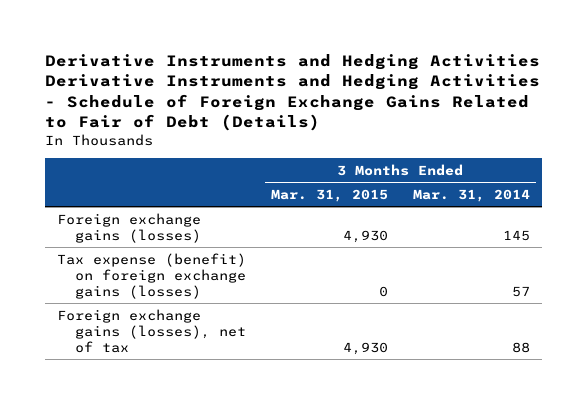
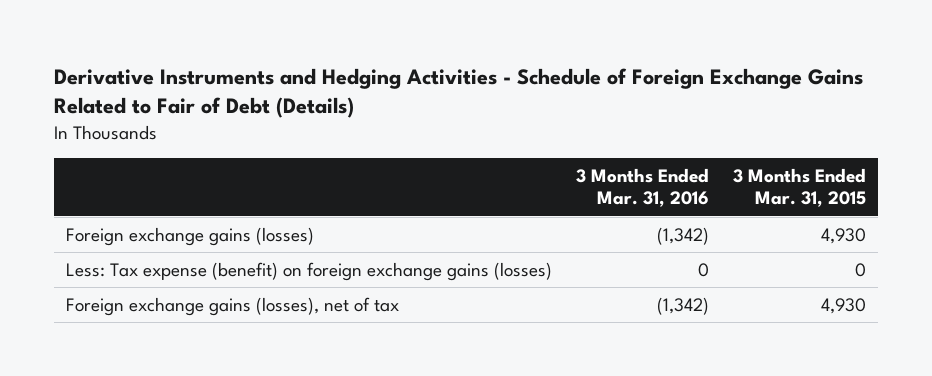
[45,53,541,132] Derivative Instruments and Hedging Activities Derivative Instruments and Hedging Activities - Schedule of Foreign Exchange Gains Related to Fair of Debt (Details) -> [53,67,863,119] Derivative Instruments and Hedging Activities - Schedule of Foreign Exchange Gains Related to Fair of Debt (Details)
[412,188,530,202] Mar. 31, 2014 -> none
none -> [575,167,709,208] 3 Months Ended Mar. 31, 2016
[57,252,247,299] Tax expense (benefit) on foreign exchange gains (losses) -> [65,261,552,281] Less: Tax expense (benefit) on foreign exchange gains (losses)

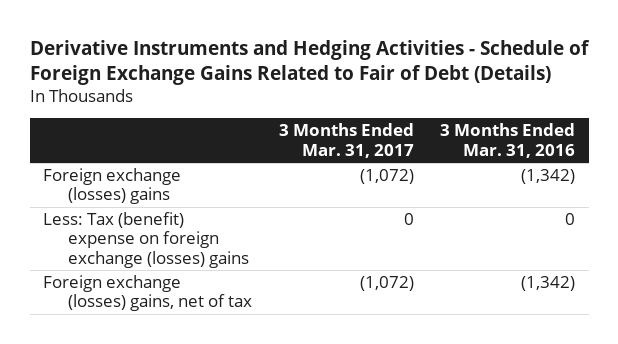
[732,167,866,208] 3 Months Ended Mar. 31, 2015 -> none
none -> [278,123,414,158] 3 Months Ended Mar. 31, 2017
[65,226,314,246] Foreign exchange gains (losses) -> [42,167,181,205] Foreign exchange (losses) gains
[65,261,552,281] Less: Tax expense (benefit) on foreign exchange gains (losses) -> [42,211,250,268] Less: Tax (benefit) expense on foreign exchange (losses) gains
[65,296,399,316] Foreign exchange gains (losses), net of tax -> [42,274,253,312] Foreign exchange (losses) gains, net of tax

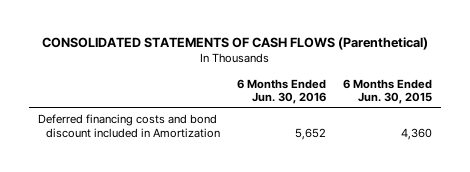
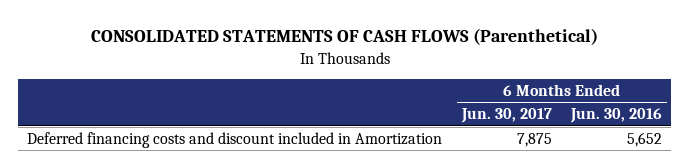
[343,78,433,105] 6 Months Ended Jun. 30, 2015 -> none
none -> [460,108,552,124] Jun. 30, 2017
[37,114,220,138] Deferred financing costs and bond discount included in Amortization -> [27,131,443,148] Deferred financing costs and discount included in Amortization

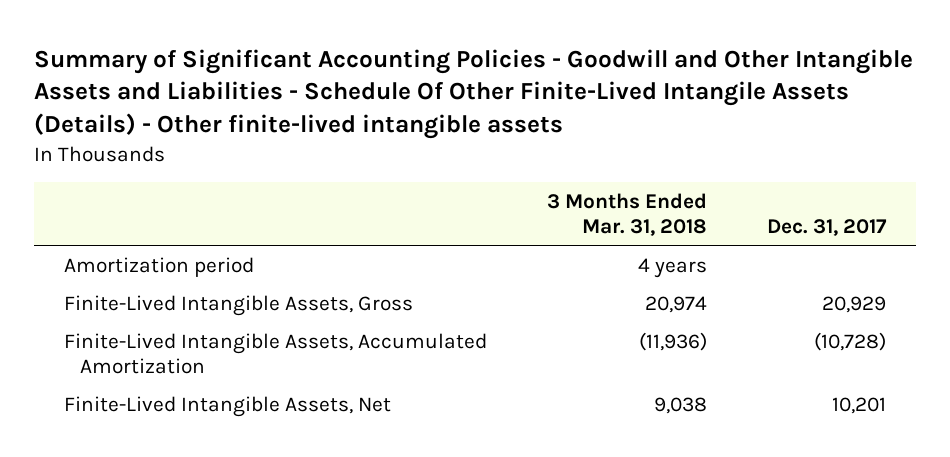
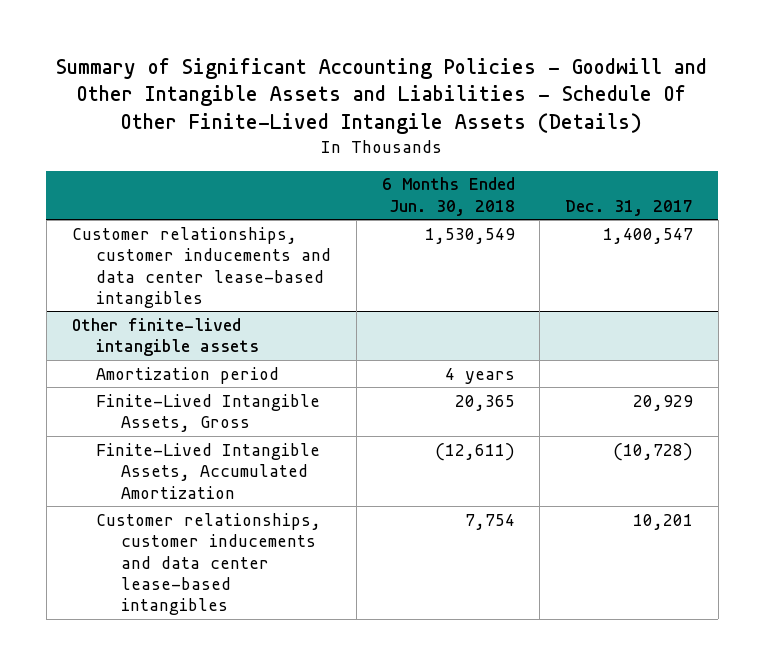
[33,48,913,140] Summary of Significant Accounting Policies - Goodwill and Other Intangible Assets and Liabilities - Schedule Of Other Finite-Lived Intangile Assets (Details) - Other finite-lived intangible assets -> [56,57,708,134] Summary of Significant Accounting Policies - Goodwill and Other Intangible Assets and Liabilities - Schedule Of Other Finite-Lived Intangile Assets (Details)
[546,192,707,236] 3 Months Ended Mar. 31, 2018 -> none
none -> [381,177,515,216] 6 Months Ended Jun. 30, 2018
none -> [71,226,332,308] Customer relationships, customer inducements and data center lease-based intangibles
none -> [71,317,260,357] Other finite-lived intangible assets
[63,395,391,417] Finite-Lived Intangible Assets, Net -> [96,512,322,616] Customer relationships, customer inducements and data center lease-based intangibles

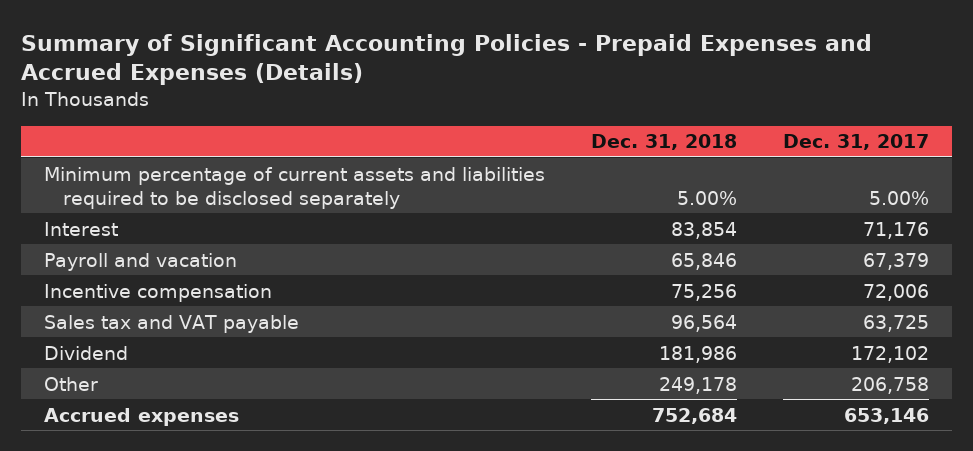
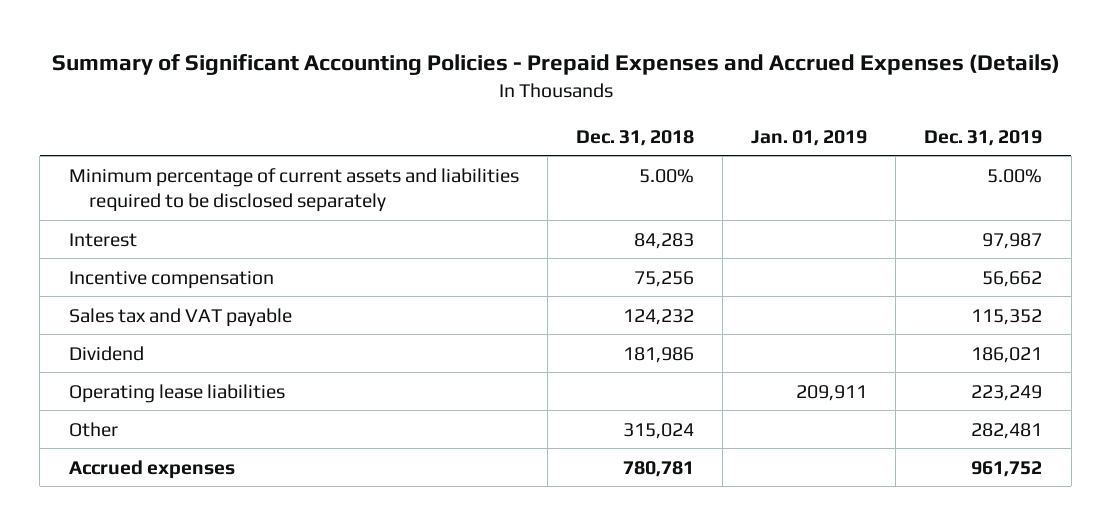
[783,134,930,151] Dec. 31, 2017 -> none
none -> [751,129,868,146] Jan. 01, 2019
none -> [924,129,1043,146] Dec. 31, 2019
[43,252,237,271] Payroll and vacation -> none
[671,221,738,239] 83,854 -> [633,232,694,249] 84,283
[671,314,738,332] 96,564 -> [622,308,694,325] 124,232
none -> [68,383,285,403] Operating lease liabilities
[659,376,738,394] 249,178 -> [622,422,694,439] 315,024
[652,407,738,424] 752,684 -> [622,460,694,477] 780,781

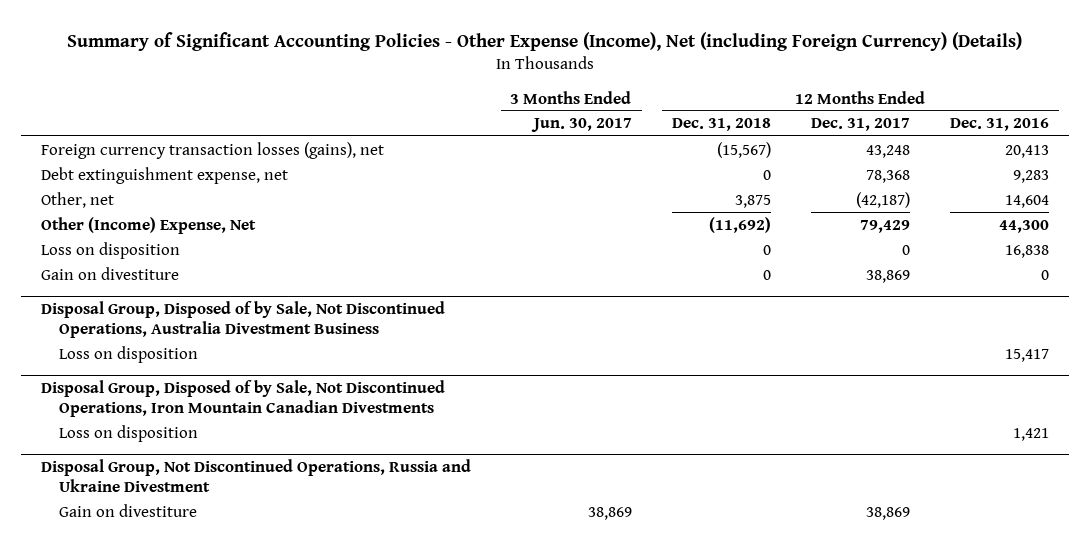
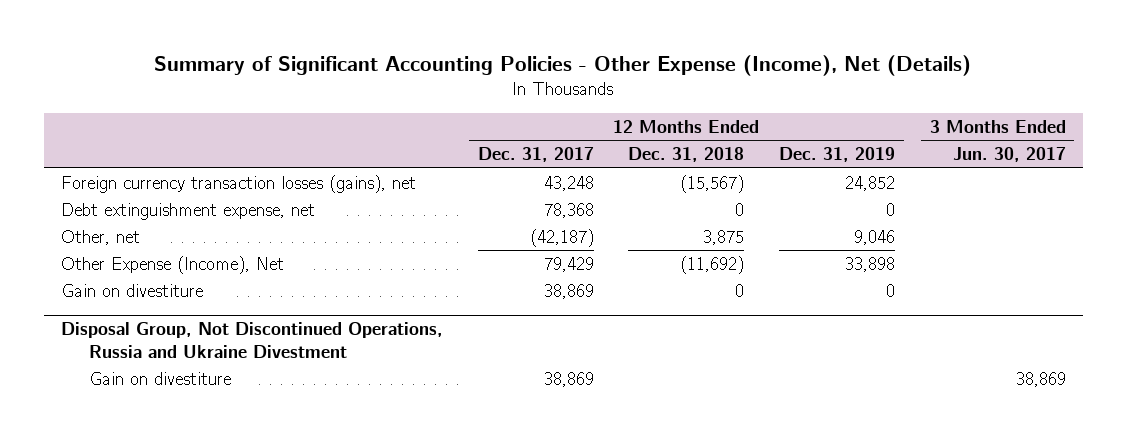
[66,31,1022,51] Summary of Significant Accounting Policies - Other Expense (Income), Net (including Foreign Currency) (Details) -> [154,55,972,77] Summary of Significant Accounting Policies - Other Expense (Income), Net (Details)
[950,118,1050,132] Dec. 31, 2016 -> none
none -> [778,147,895,163] Dec. 31, 2019
[40,241,180,259] Loss on disposition -> none
[40,216,256,234] Other (Income) Expense, Net -> [60,255,284,274] Other Expense (Income), Net
[40,301,445,339] Disposal Group, Disposed of by Sale, Not Discontinued Operations, Australia Divestment Business -> none
[59,345,199,363] Loss on disposition -> none
[40,380,445,418] Disposal Group, Disposed of by Sale, Not Discontinued Operations, Iron Mountain Canadian Divestments -> none
[59,424,199,442] Loss on disposition -> none

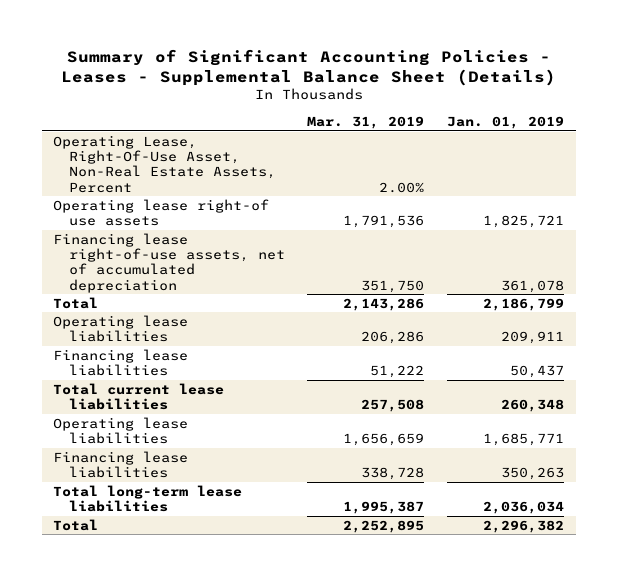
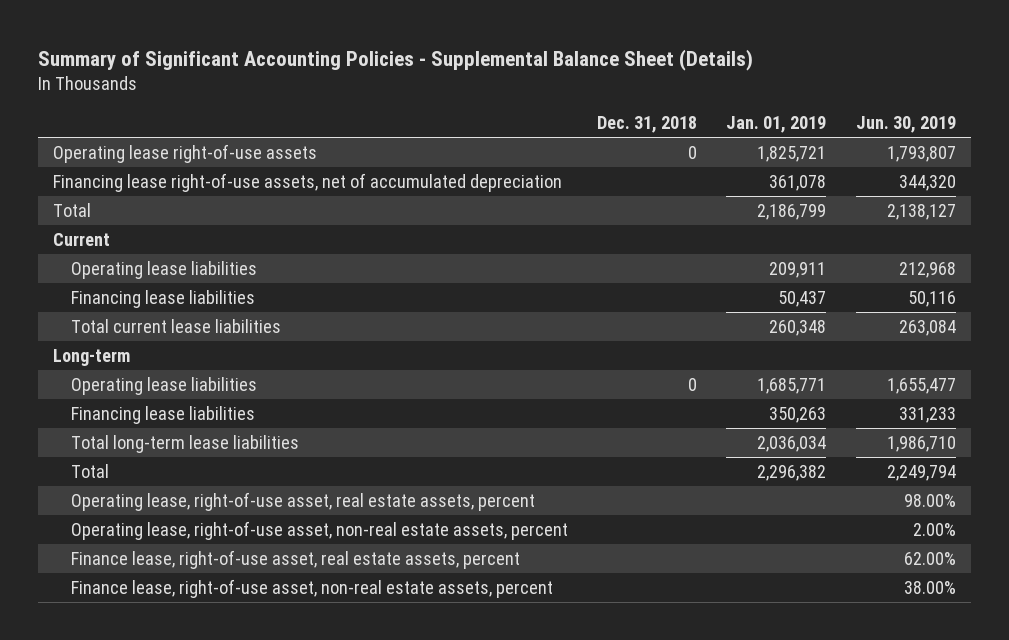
[60,48,556,86] Summary of Significant Accounting Policies - Leases - Supplemental Balance Sheet (Details) -> [38,49,754,72] Summary of Significant Accounting Policies - Supplemental Balance Sheet (Details)
[307,116,425,130] Mar. 31, 2019 -> none
none -> [597,116,698,134] Dec. 31, 2018
none -> [855,116,956,134] Jun. 30, 2019
[52,134,276,193] Operating Lease, Right-Of-Use Asset, Non-Real Estate Assets, Percent -> none
[52,198,269,227] Operating lease right-of use assets -> [52,143,317,163] Operating lease right-of-use assets
none -> [52,232,110,246] Current
none -> [52,348,130,366] Long-term
none -> [70,491,535,511] Operating lease, right-of-use asset, real estate assets, percent
none -> [70,520,568,540] Operating lease, right-of-use asset, non-real estate assets, percent
none -> [70,549,520,569] Finance lease, right-of-use asset, real estate assets, percent
none -> [70,578,553,598] Finance lease, right-of-use asset, non-real estate assets, percent

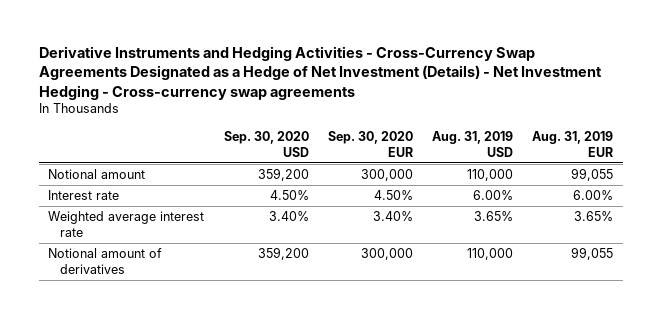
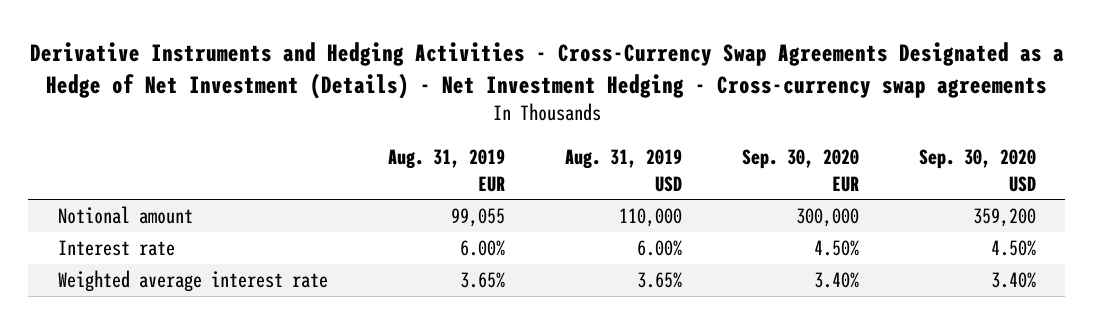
[48,247,163,274] Notional amount of derivatives -> none

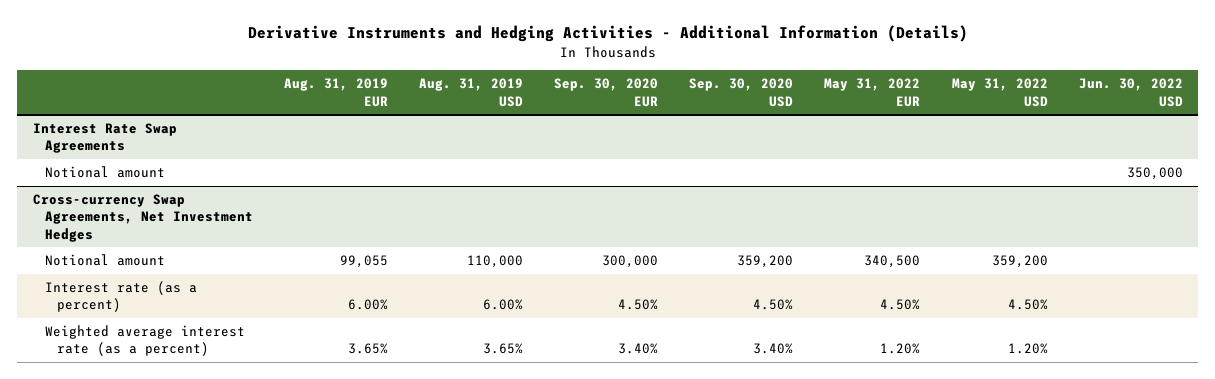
[29,41,1064,99] Derivative Instruments and Hedging Activities - Cross-Currency Swap Agreements Designated as a Hedge of Net Investment (Details) - Net Investment Hedging - Cross-currency swap agreements -> [247,25,968,43] Derivative Instruments and Hedging Activities - Additional Information (Details)
none -> [824,78,921,107] May 31, 2022 EUR
none -> [951,78,1048,107] May 31, 2022 USD
none -> [1078,78,1183,107] Jun. 30, 2022 USD
none -> [32,123,177,154] Interest Rate Swap Agreements
none -> [44,166,165,179] Notional amount
none -> [32,194,253,242] Cross-currency Swap Agreements, Net Investment Hedges
[58,240,176,257] Interest rate -> [44,281,197,313] Interest rate (as a percent)
[58,270,329,293] Weighted average interest rate -> [44,325,245,357] Weighted average interest rate (as a percent)

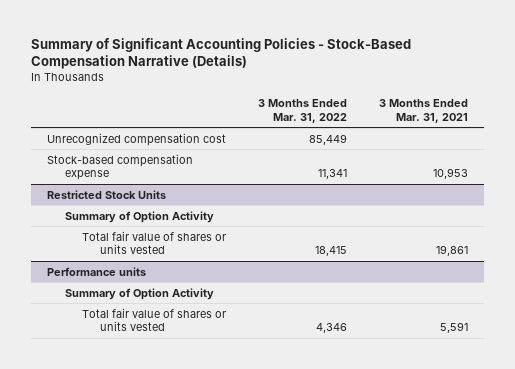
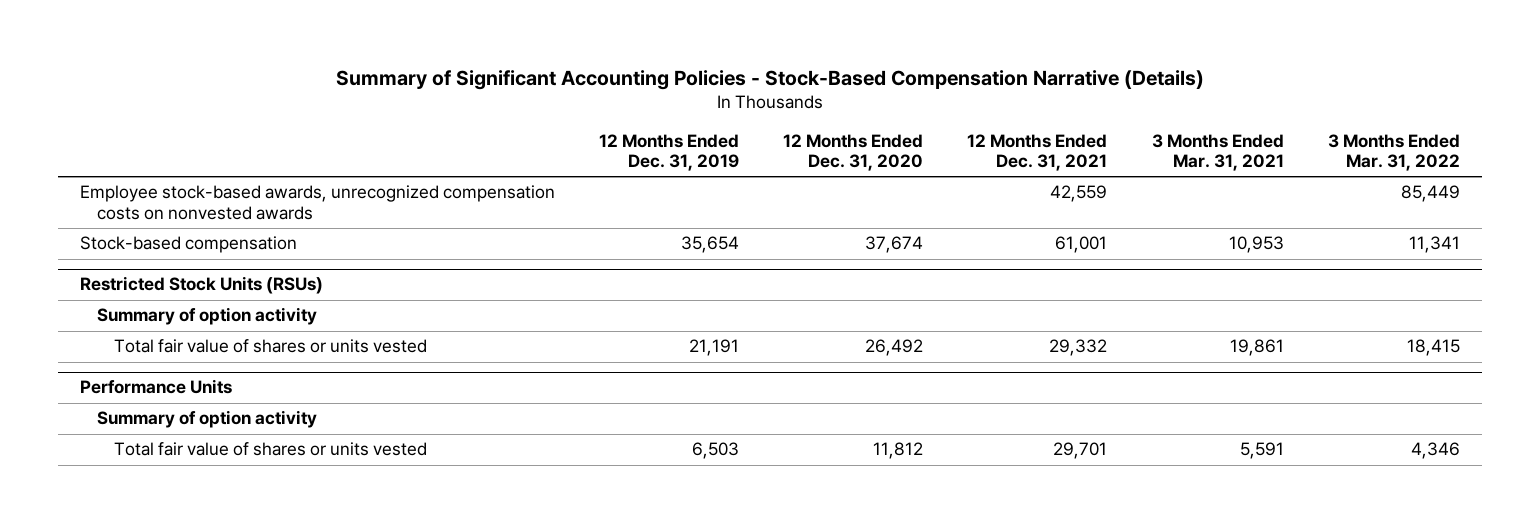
none -> [599,134,740,172] 12 Months Ended Dec. 31, 2019
none -> [783,134,924,172] 12 Months Ended Dec. 31, 2020
none -> [967,134,1108,172] 12 Months Ended Dec. 31, 2021
[47,132,227,146] Unrecognized compensation cost -> [80,185,556,220] Employee stock-based awards, unrecognized compensation costs on nonvested awards
[47,153,194,181] Stock-based compensation expense -> [80,236,298,254] Stock-based compensation
[47,189,167,199] Restricted Stock Units -> [80,276,324,295] Restricted Stock Units (RSUs)
[64,210,214,223] Summary of Option Activity -> [96,307,317,326] Summary of option activity
[47,266,147,276] Performance units -> [80,379,233,395] Performance Units
[64,287,214,300] Summary of Option Activity -> [96,410,317,429] Summary of option activity

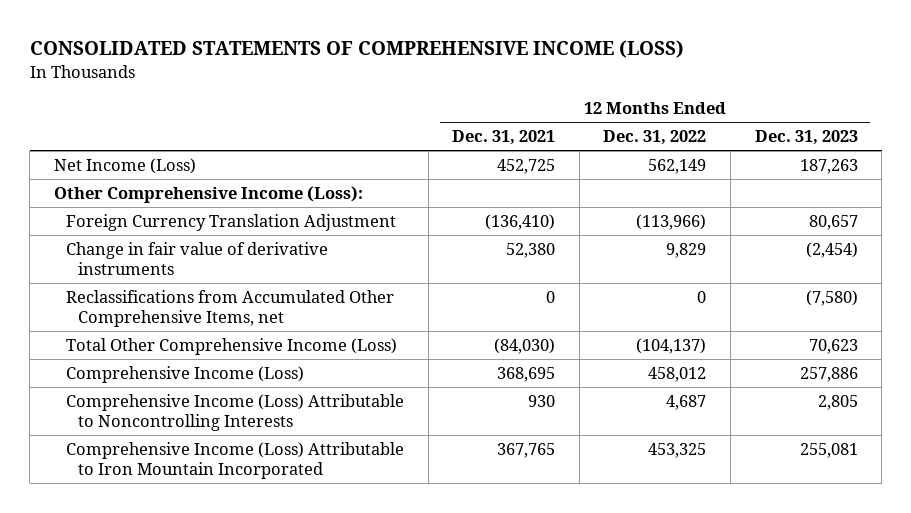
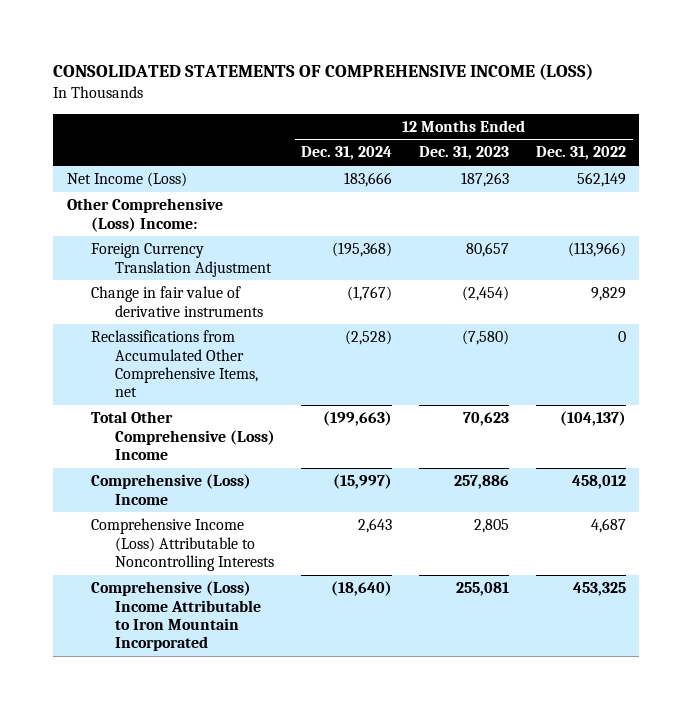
[452,130,556,146] Dec. 31, 2021 -> none
none -> [301,146,393,161] Dec. 31, 2024
[53,185,363,203] Other Comprehensive Income (Loss): -> [66,198,223,232] Other Comprehensive (Loss) Income:
[66,337,398,355] Total Other Comprehensive Income (Loss) -> [90,411,275,461] Total Other Comprehensive (Loss) Income
[66,365,305,383] Comprehensive Income (Loss) -> [90,474,251,505] Comprehensive (Loss) Income
[66,441,405,480] Comprehensive Income (Loss) Attributable to Iron Mountain Incorporated -> [90,581,261,652] Comprehensive (Loss) Income Attributable to Iron Mountain Incorporated

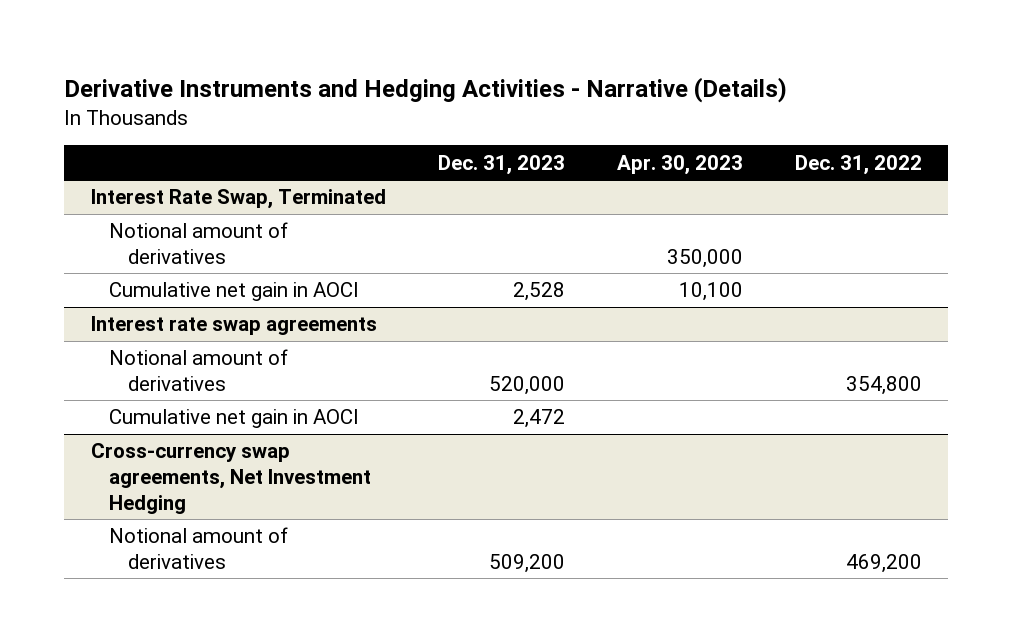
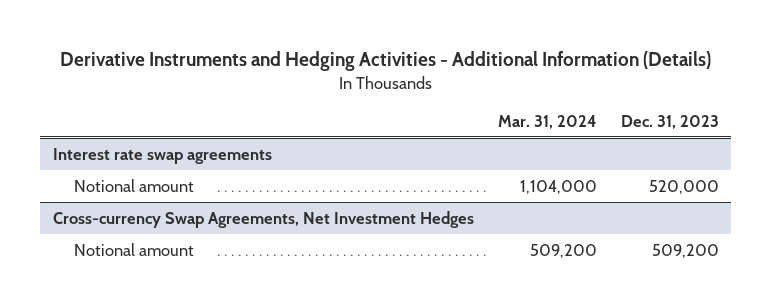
[64,76,788,103] Derivative Instruments and Hedging Activities - Narrative (Details) -> [59,51,711,72] Derivative Instruments and Hedging Activities - Additional Information (Details)
[616,154,743,175] Apr. 30, 2023 -> none
[794,154,922,175] Dec. 31, 2022 -> none
none -> [497,114,597,129] Mar. 31, 2024
[90,189,386,210] Interest Rate Swap, Terminated -> none
[109,222,289,264] Notional amount of derivatives -> none
[109,282,360,302] Cumulative net gain in AOCI -> none
[109,409,360,429] Cumulative net gain in AOCI -> none
[109,349,289,391] Notional amount of derivatives -> [73,178,194,192] Notional amount
[90,443,372,514] Cross-currency swap agreements, Net Investment Hedging -> [52,210,474,228] Cross-currency Swap Agreements, Net Investment Hedges
[109,527,289,569] Notional amount of derivatives -> [73,242,194,256] Notional amount

